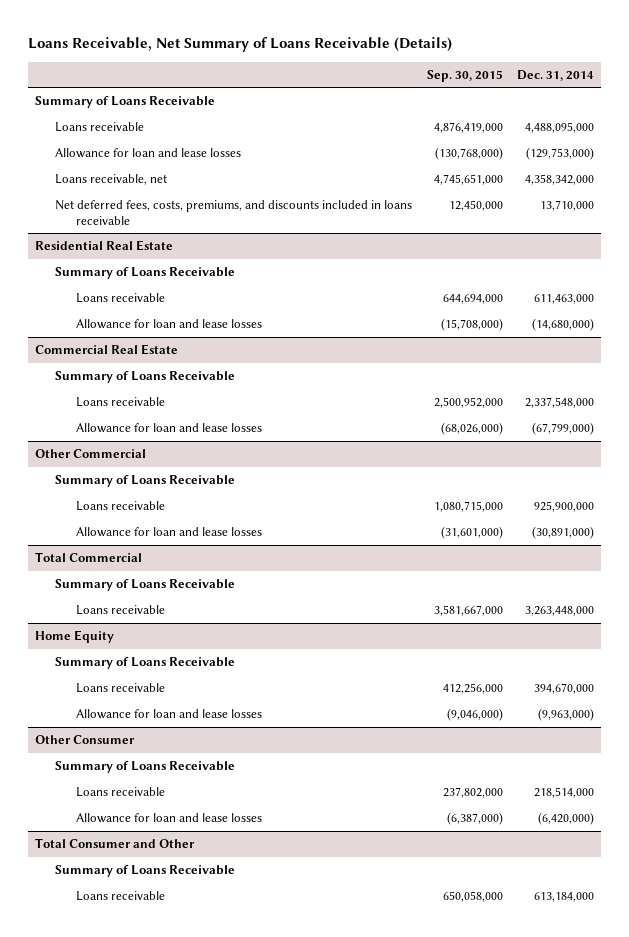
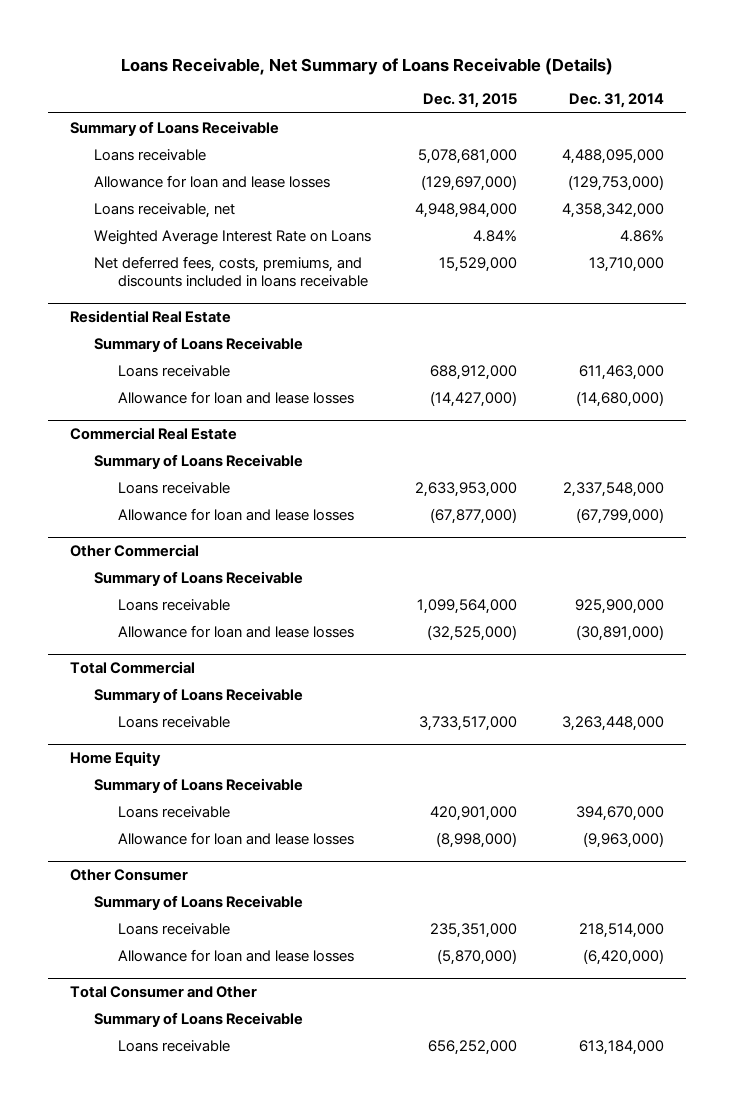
[426,69,503,82] Sep. 30, 2015 -> none
none -> [423,93,518,109] Dec. 31, 2015
none -> [93,229,371,245] Weighted Average Interest Rate on Loans

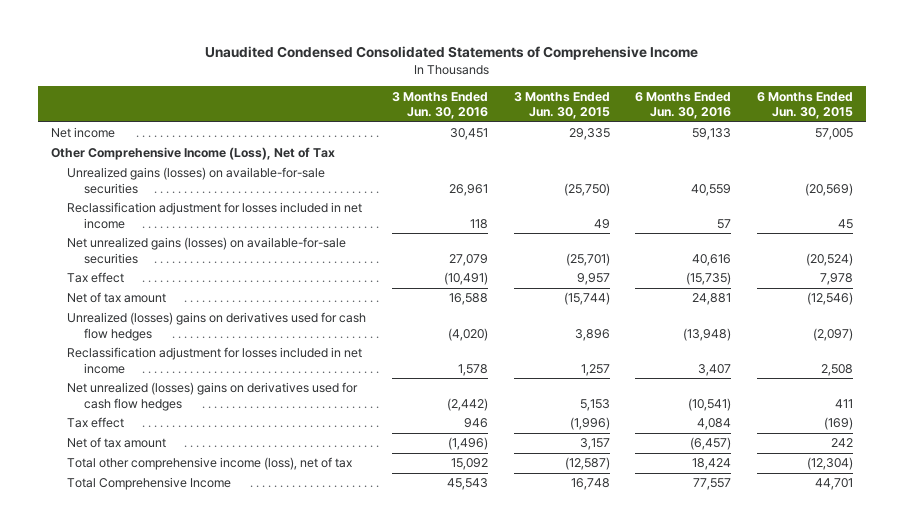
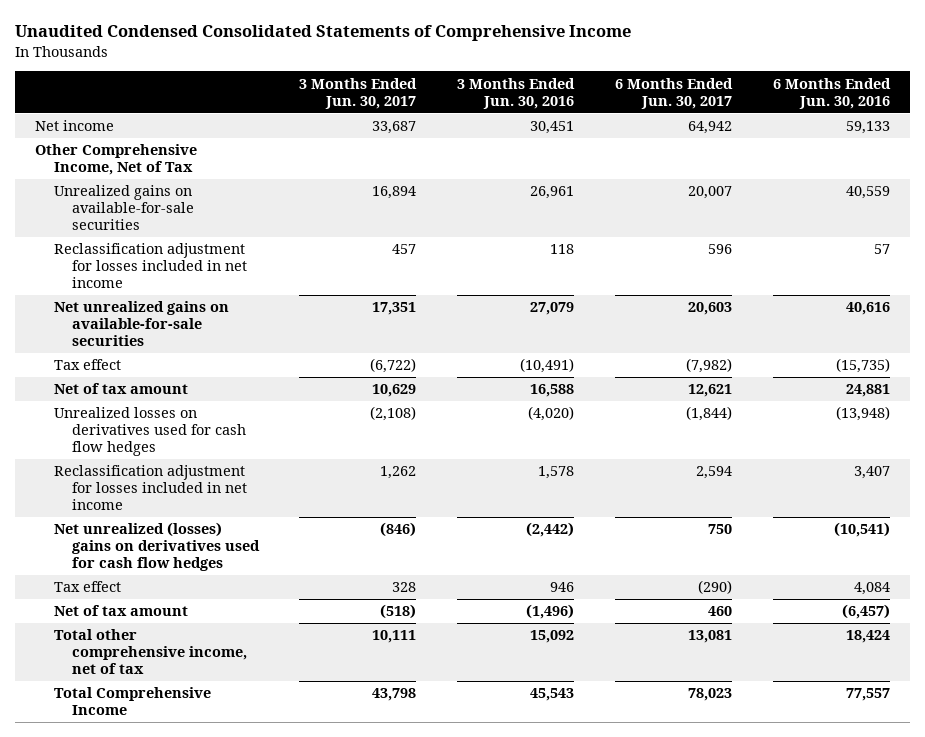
[513,91,610,120] 3 Months Ended Jun. 30, 2015 -> none
[756,91,853,120] 6 Months Ended Jun. 30, 2015 -> none
none -> [299,77,418,109] 3 Months Ended Jun. 30, 2017
none -> [615,77,734,109] 6 Months Ended Jun. 30, 2017
[50,147,335,161] Other Comprehensive Income (Loss), Net of Tax -> [35,144,198,176] Other Comprehensive Income, Net of Tax
[67,167,326,194] Unrealized gains (losses) on available-for-sale securities -> [53,185,194,231] Unrealized gains on available-for-sale securities
[67,237,347,264] Net unrealized gains (losses) on available-for-sale securities -> [53,301,229,347] Net unrealized gains on available-for-sale securities
[67,312,367,341] Unrealized (losses) gains on derivatives used for cash flow hedges -> [53,407,246,457] Unrealized losses on derivatives used for cash flow hedges
[67,457,353,471] Total other comprehensive income (loss), net of tax -> [53,629,247,675] Total other comprehensive income, net of tax

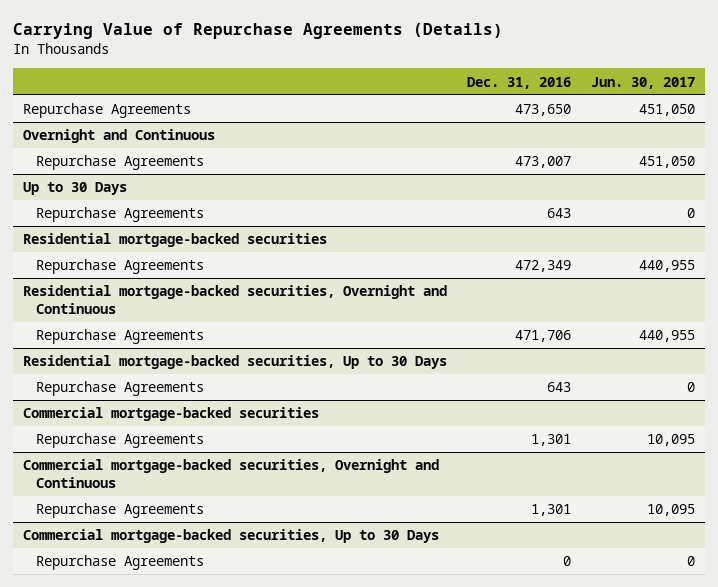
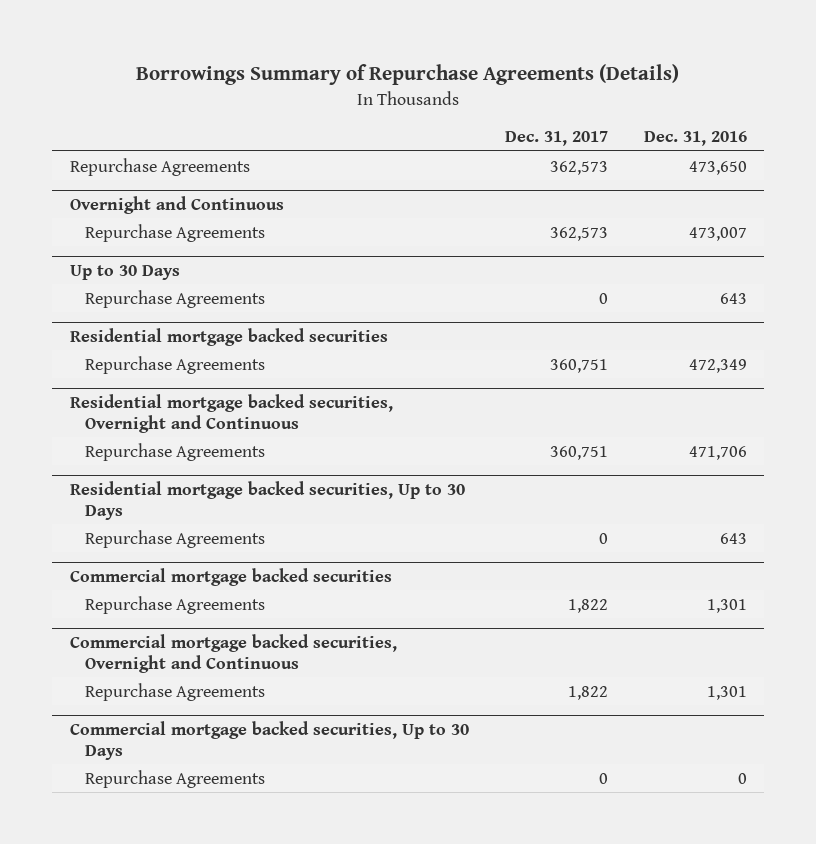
[13,23,504,40] Carrying Value of Repurchase Agreements (Details) -> [136,63,680,85] Borrowings Summary of Repurchase Agreements (Details)
[590,76,695,89] Jun. 30, 2017 -> none
none -> [504,131,608,147] Dec. 31, 2017
[23,233,328,248] Residential mortgage-backed securities -> [69,328,388,347] Residential mortgage backed securities
[23,285,448,314] Residential mortgage-backed securities, Overnight and Continuous -> [69,394,393,434] Residential mortgage backed securities, Overnight and Continuous
[23,355,448,370] Residential mortgage-backed securities, Up to 30 Days -> [69,481,465,521] Residential mortgage backed securities, Up to 30 Days
[23,407,320,422] Commercial mortgage-backed securities -> [69,568,392,587] Commercial mortgage backed securities
[23,459,440,488] Commercial mortgage-backed securities, Overnight and Continuous -> [69,634,397,674] Commercial mortgage backed securities, Overnight and Continuous
[23,529,440,544] Commercial mortgage-backed securities, Up to 30 Days -> [69,721,469,761] Commercial mortgage backed securities, Up to 30 Days

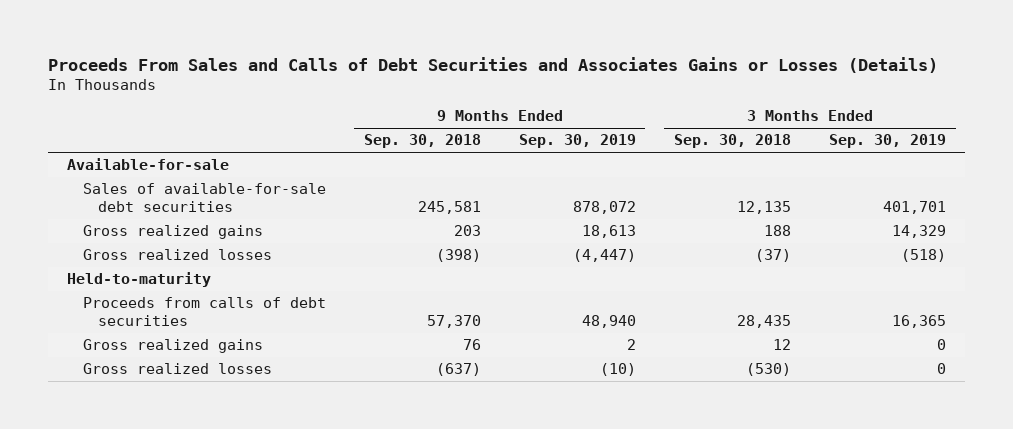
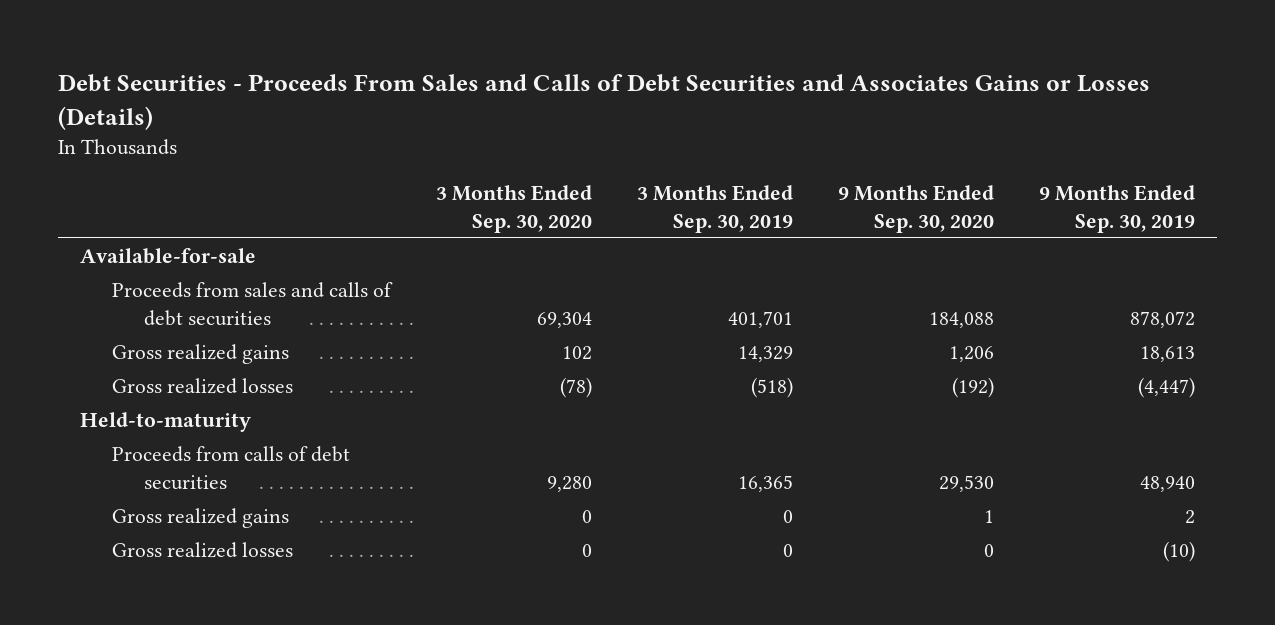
[48,56,939,73] Proceeds From Sales and Calls of Debt Securities and Associates Gains or Losses (Details) -> [57,74,1150,131] Debt Securities - Proceeds From Sales and Calls of Debt Securities and Associates Gains or Losses (Details)
[363,134,481,149] Sep. 30, 2018 -> none
[673,134,791,149] Sep. 30, 2018 -> none
none -> [436,185,593,233] 3 Months Ended Sep. 30, 2020
none -> [837,185,994,233] 9 Months Ended Sep. 30, 2020
[82,183,326,212] Sales of available-for-sale debt securities -> [112,282,394,326] Proceeds from sales and calls of debt securities

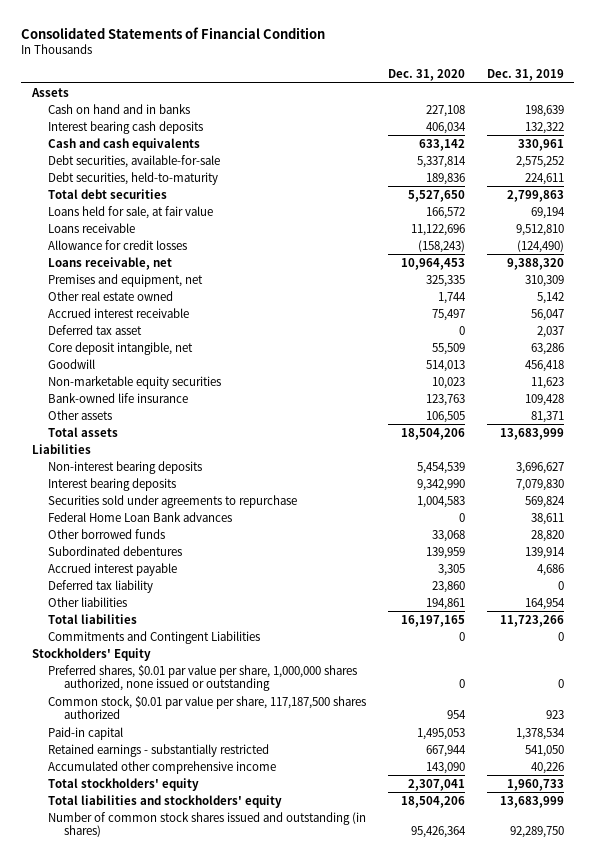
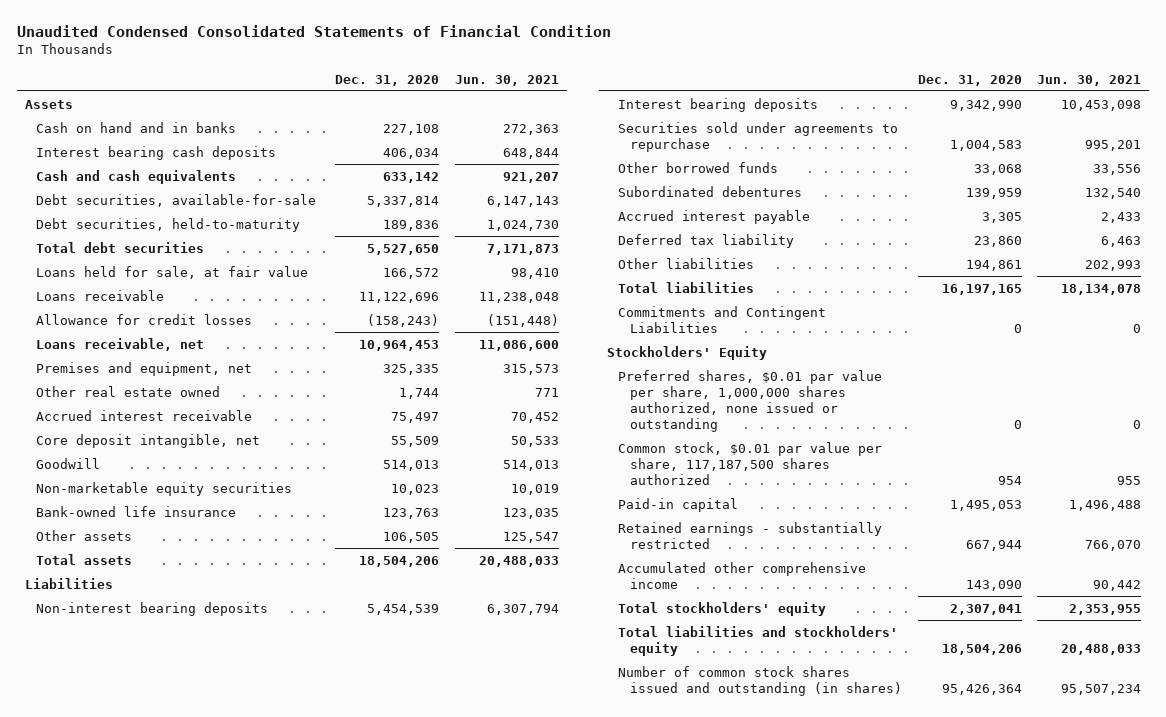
[21,26,326,39] Consolidated Statements of Financial Condition -> [16,24,611,37] Unaudited Condensed Consolidated Statements of Financial Condition
[486,69,564,82] Dec. 31, 2019 -> none
none -> [454,74,559,86] Jun. 30, 2021
[48,324,143,335] Deferred tax asset -> none
[48,511,233,522] Federal Home Loan Bank advances -> none

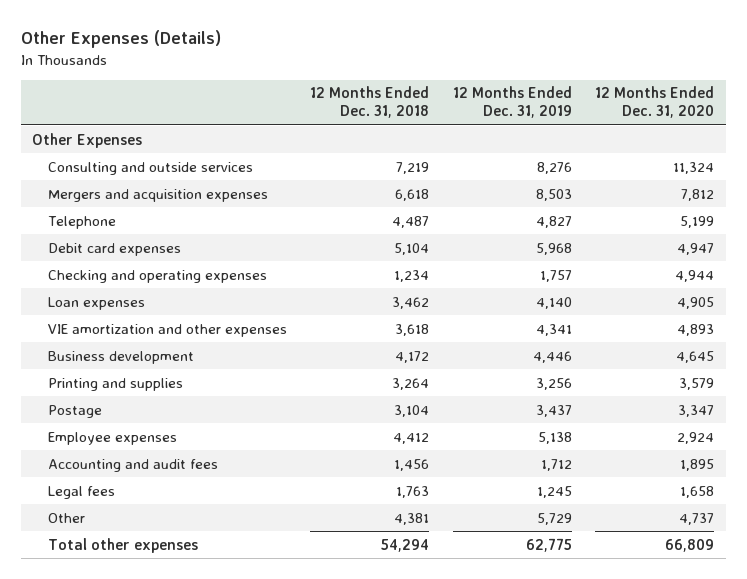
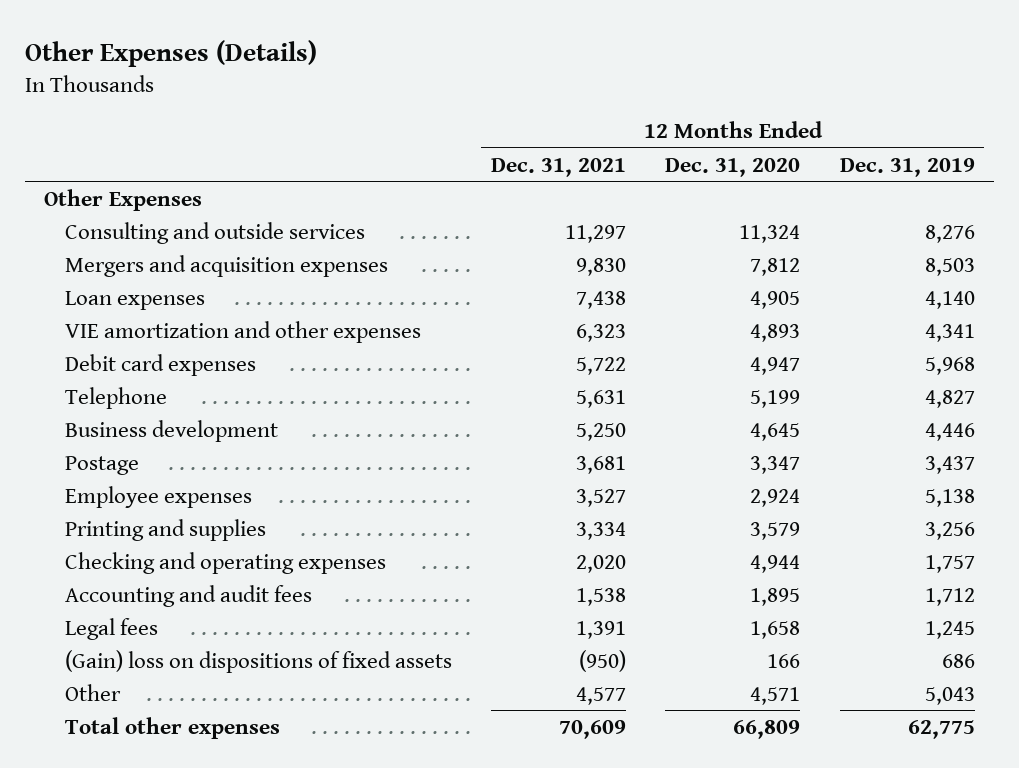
[310,86,430,119] 12 Months Ended Dec. 31, 2018 -> none
none -> [491,157,627,177] Dec. 31, 2021
[47,242,181,256] Debit card expenses -> [64,353,256,376] Debit card expenses
[47,215,116,229] Telephone -> [64,386,167,409] Telephone
[47,377,183,391] Printing and supplies -> [64,518,266,541] Printing and supplies
[47,269,267,283] Checking and operating expenses -> [64,551,386,574] Checking and operating expenses
none -> [64,649,452,673] (Gain) loss on dispositions of fixed assets
[536,512,572,525] 5,729 -> [924,686,975,705] 5,043
[679,512,715,525] 4,737 -> [750,686,801,705] 4,571

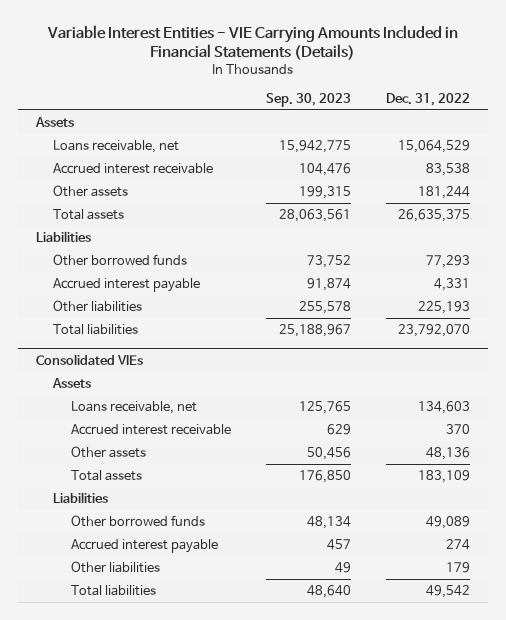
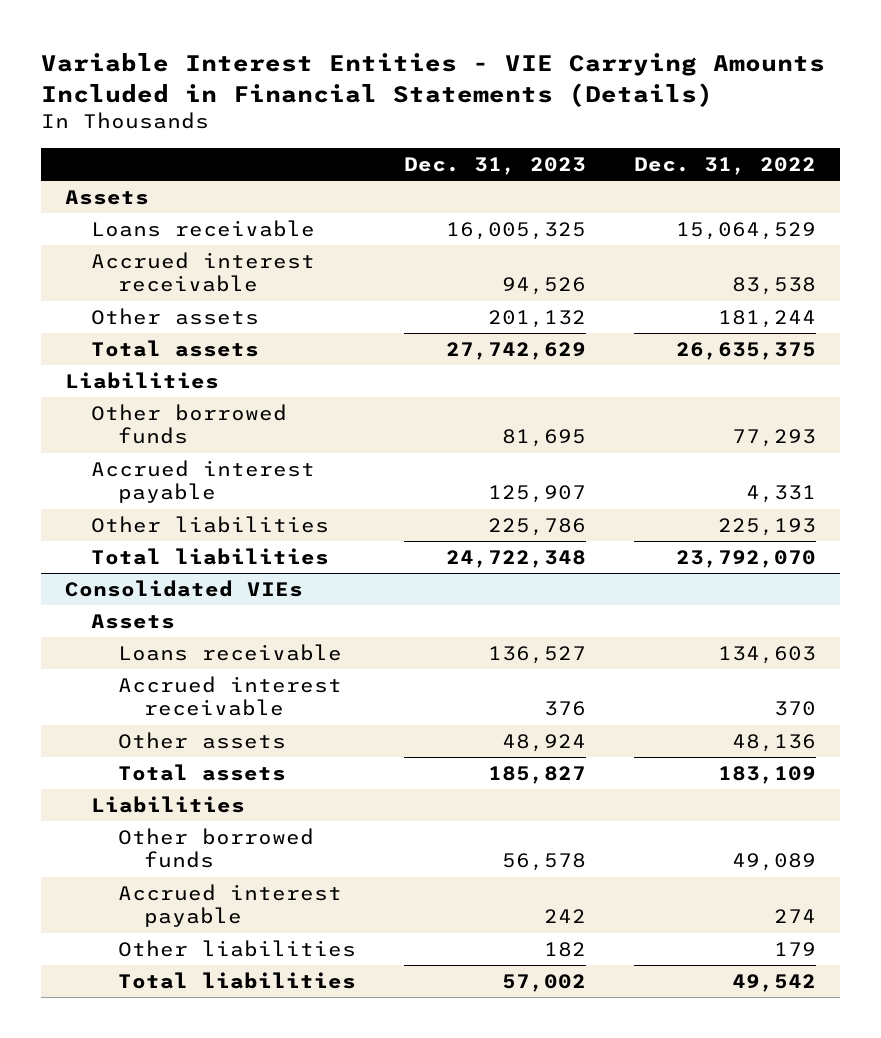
[266,92,352,107] Sep. 30, 2023 -> none
none -> [403,157,586,176] Dec. 31, 2023
[53,140,180,154] Loans receivable, net -> [91,219,316,237] Loans receivable
[71,401,198,415] Loans receivable, net -> [117,643,342,661] Loans receivable

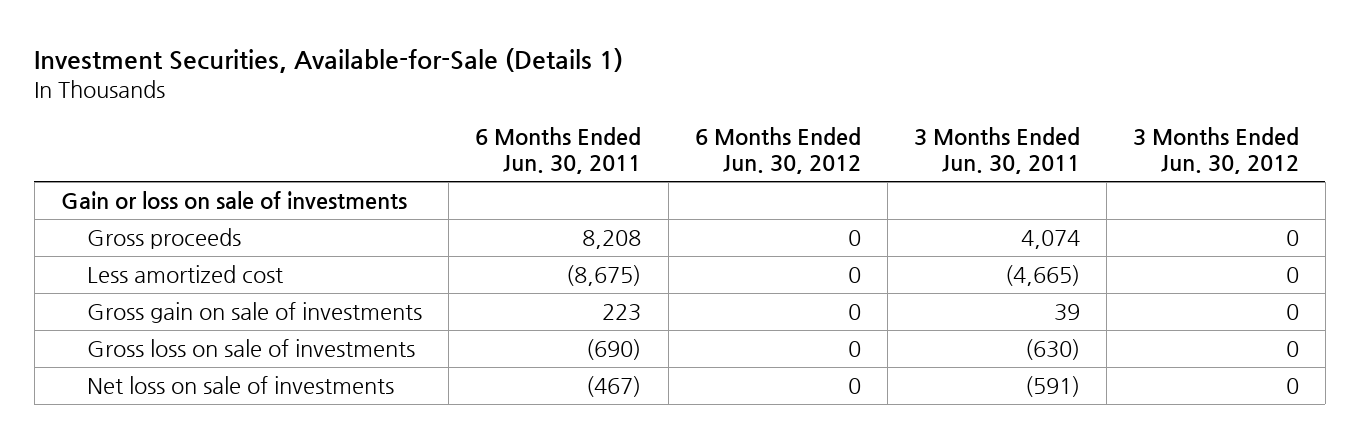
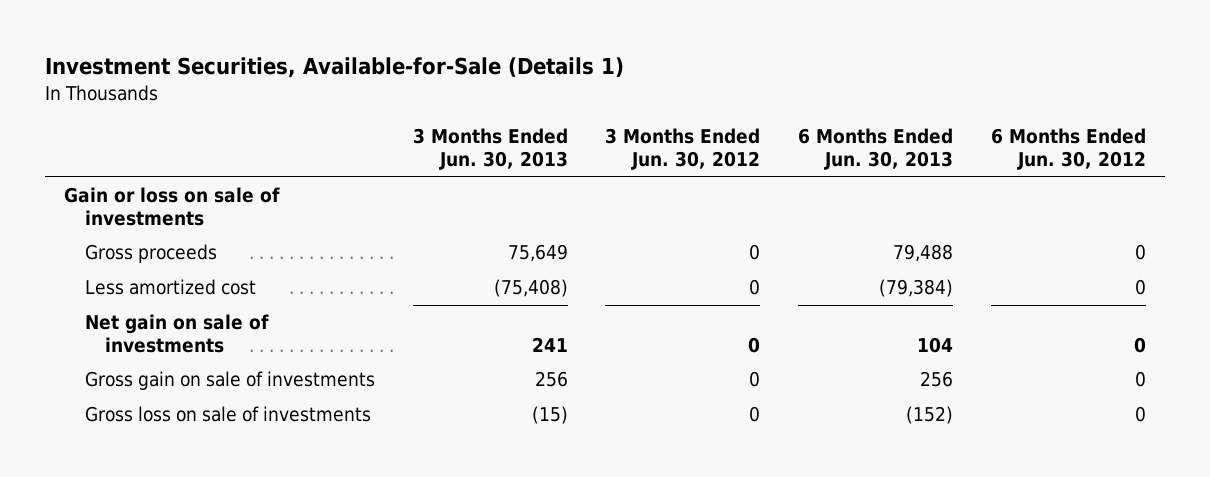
[475,126,642,175] 6 Months Ended Jun. 30, 2011 -> none
[913,126,1080,175] 3 Months Ended Jun. 30, 2011 -> none
none -> [412,128,568,171] 3 Months Ended Jun. 30, 2013
none -> [798,128,954,171] 6 Months Ended Jun. 30, 2013
none -> [84,314,269,354] Net gain on sale of investments
[87,375,395,394] Net loss on sale of investments -> none

